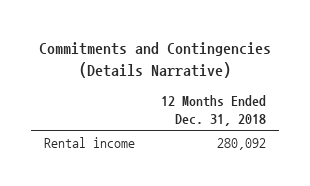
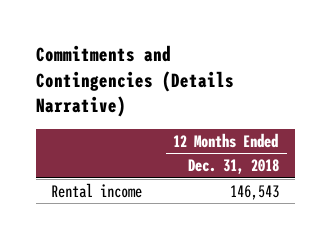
[216,138,266,151] 280,092 -> [229,184,279,200] 146,543

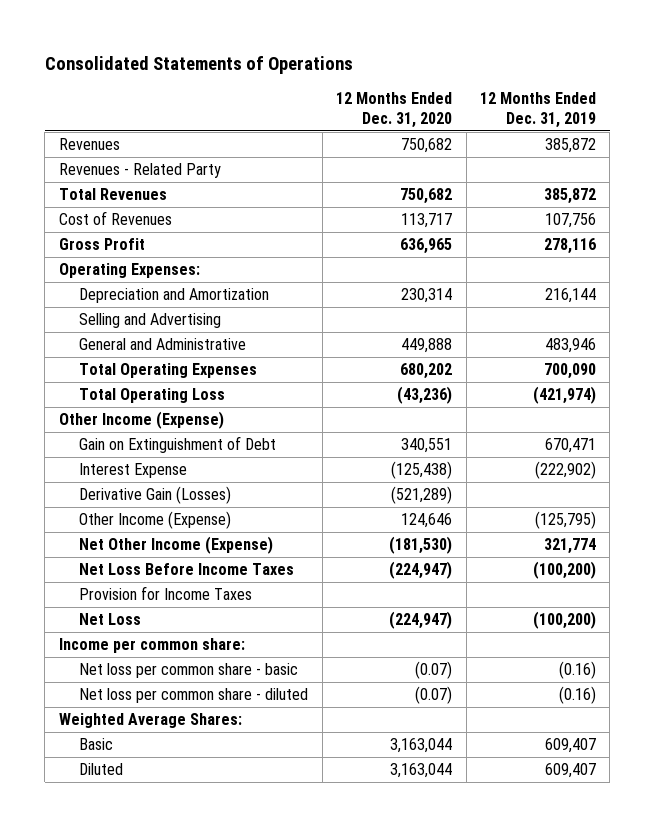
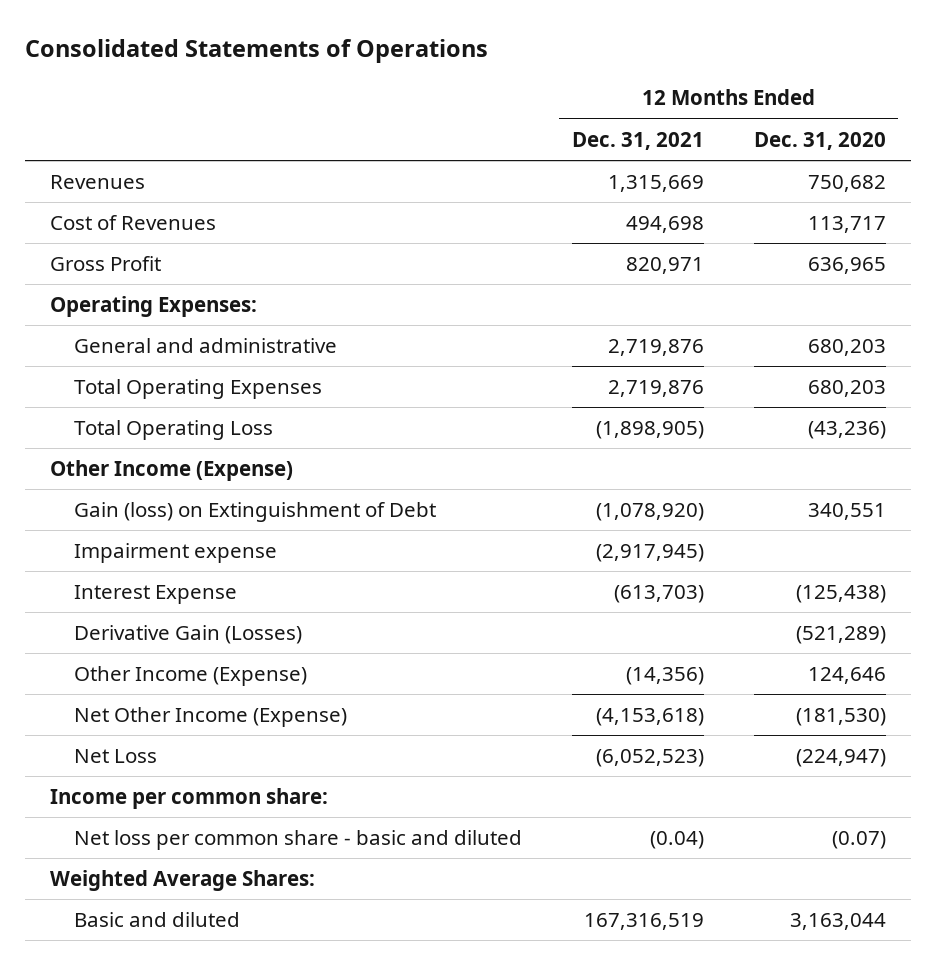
[480,92,597,128] 12 Months Ended Dec. 31, 2019 -> none
none -> [571,131,704,150] Dec. 31, 2021
[58,163,221,179] Revenues - Related Party -> none
[58,188,167,201] Total Revenues -> none
[79,288,270,304] Depreciation and Amortization -> none
[79,313,222,329] Selling and Advertising -> none
[79,338,247,351] General and Administrative -> [73,338,337,354] General and administrative
[401,338,453,354] 449,888 -> [807,339,886,357] 680,203
[400,363,453,380] 680,202 -> [807,380,886,398] 680,203
[79,436,277,454] Gain on Extinguishment of Debt -> [73,502,436,523] Gain (loss) on Extinguishment of Debt
none -> [73,543,277,564] Impairment expense
[79,563,295,576] Net Loss Before Income Taxes -> none
[79,586,253,601] Provision for Income Taxes -> none
[79,688,309,704] Net loss per common share - diluted -> none
[79,663,299,679] Net loss per common share - basic -> [73,830,522,851] Net loss per common share - basic and diluted
[79,763,124,776] Diluted -> none
[79,738,114,751] Basic -> [73,912,240,928] Basic and diluted

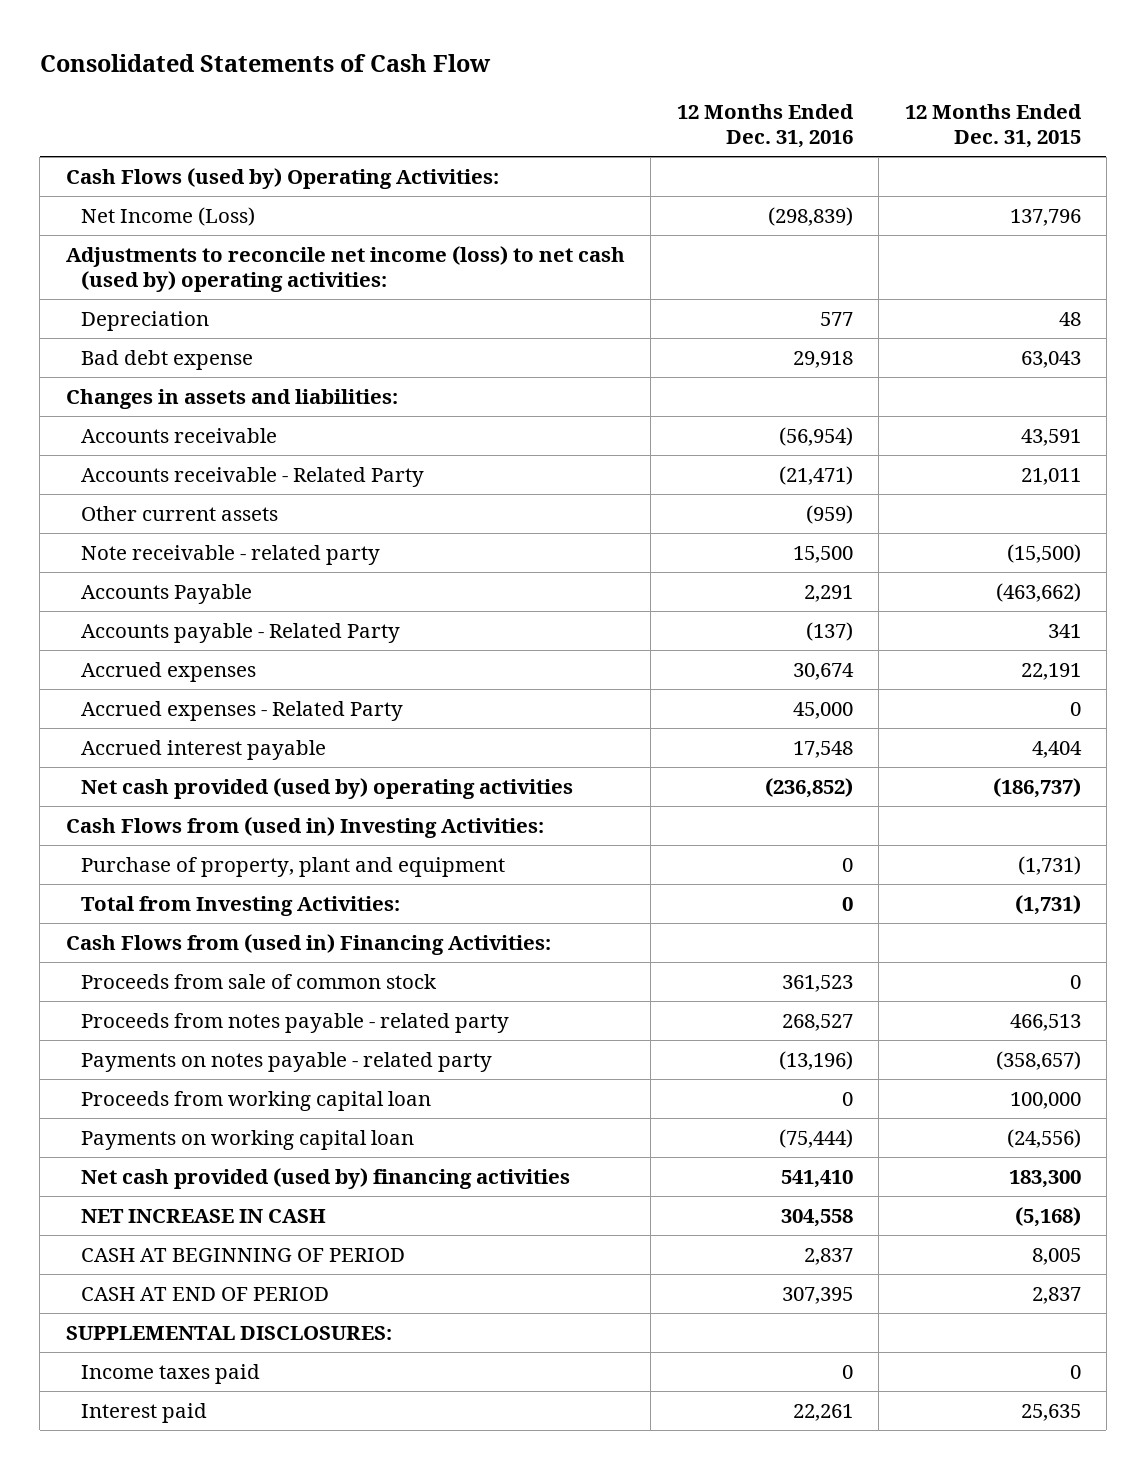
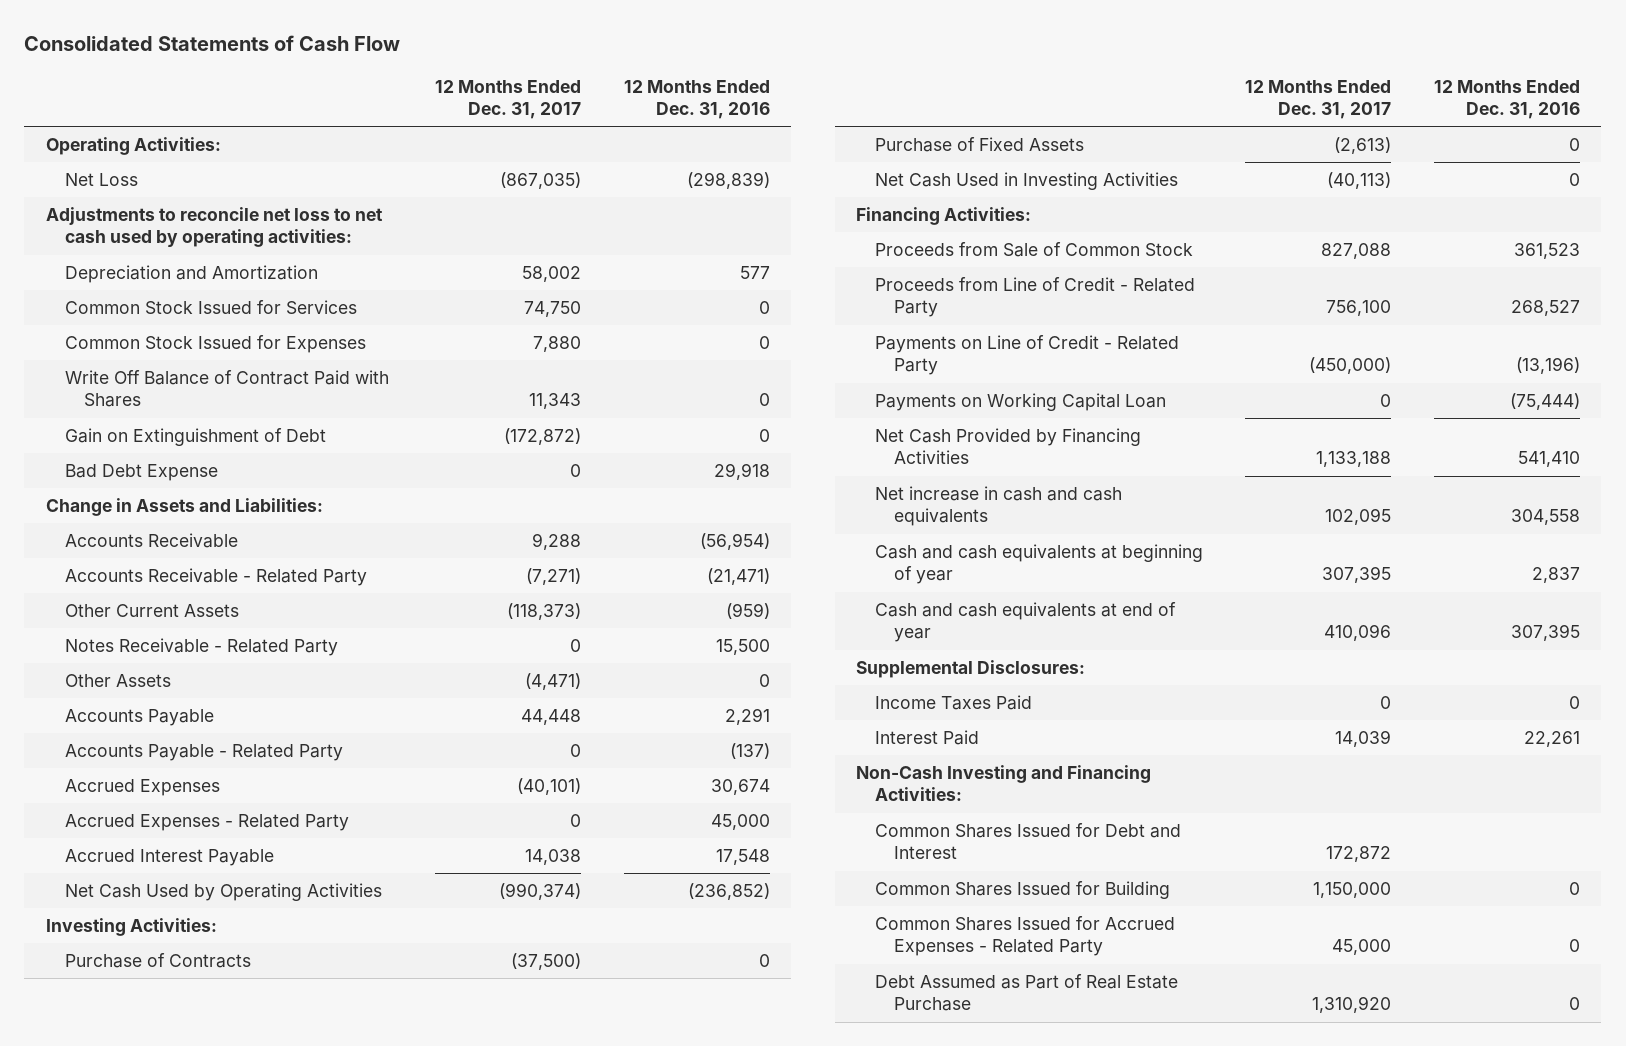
[904,104,1082,149] 12 Months Ended Dec. 31, 2015 -> none
none -> [435,80,582,120] 12 Months Ended Dec. 31, 2017
[65,168,499,190] Cash Flows (used by) Operating Activities: -> [45,137,221,156] Operating Activities:
[81,207,256,227] Net Income (Loss) -> [64,173,138,187] Net Loss
[65,246,625,293] Adjustments to reconcile net income (loss) to net cash (used by) operating activities: -> [45,207,383,248] Adjustments to reconcile net loss to net cash used by operating activities:
[81,311,210,332] Depreciation -> [64,265,318,284] Depreciation and Amortization
none -> [64,300,357,315] Common Stock Issued for Services
none -> [64,335,366,354] Common Stock Issued for Expenses
none -> [64,370,389,408] Write Off Balance of Contract Paid with Shares
none -> [64,428,326,447] Gain on Extinguishment of Debt
[81,350,254,371] Bad debt expense -> [64,464,218,482] Bad Debt Expense
[65,389,398,410] Changes in assets and liabilities: -> [45,498,323,517] Change in Assets and Liabilities:
[81,428,278,444] Accounts receivable -> [64,533,238,549] Accounts Receivable
[81,467,425,488] Accounts receivable - Related Party -> [64,568,367,587] Accounts Receivable - Related Party
[81,506,279,522] Other current assets -> [64,604,239,618] Other Current Assets
[81,545,381,566] Note receivable - related party -> [64,638,338,657] Notes Receivable - Related Party
none -> [64,674,171,688] Other Assets
[81,1091,432,1112] Proceeds from working capital loan -> none
[81,623,401,644] Accounts payable - Related Party -> [64,744,343,762] Accounts Payable - Related Party
[81,662,257,683] Accrued expenses -> [64,779,220,797] Accrued Expenses
[81,701,404,722] Accrued expenses - Related Party -> [64,814,349,832] Accrued Expenses - Related Party
[81,740,327,761] Accrued interest payable -> [64,849,274,867] Accrued Interest Payable
[81,778,574,800] Net cash provided (used by) operating activities -> [64,883,382,902] Net Cash Used by Operating Activities
[65,817,544,839] Cash Flows from (used in) Investing Activities: -> [45,918,217,937] Investing Activities:
none -> [64,953,251,969] Purchase of Contracts
[81,857,506,878] Purchase of property, plant and equipment -> [874,137,1084,153] Purchase of Fixed Assets
[81,896,401,917] Total from Investing Activities: -> [874,172,1178,191] Net Cash Used in Investing Activities
[65,934,551,956] Cash Flows from (used in) Financing Activities: -> [855,207,1031,226] Financing Activities:
[81,974,438,990] Proceeds from sale of common stock -> [874,242,1193,258] Proceeds from Sale of Common Stock
[81,1013,510,1034] Proceeds from notes payable - related party -> [874,277,1195,318] Proceeds from Line of Credit - Related Party
[81,1052,493,1073] Payments on notes payable - related party -> [874,335,1179,376] Payments on Line of Credit - Related Party
[81,1130,415,1151] Payments on working capital loan -> [874,393,1166,412] Payments on Working Capital Loan
[81,1168,571,1190] Net cash provided (used by) financing activities -> [874,428,1141,465] Net Cash Provided by Financing Activities
[81,1209,327,1224] NET INCREASE IN CASH -> [874,486,1122,527] Net increase in cash and cash equivalents
[81,1248,406,1263] CASH AT BEGINNING OF PERIOD -> [874,544,1203,585] Cash and cash equivalents at beginning of year
[81,1287,330,1302] CASH AT END OF PERIOD -> [874,602,1176,643] Cash and cash equivalents at end of year
[65,1326,392,1341] SUPPLEMENTAL DISCLOSURES: -> [855,660,1085,679] Supplemental Disclosures:
[81,1364,261,1385] Income taxes paid -> [874,695,1032,711] Income Taxes Paid
[81,1403,208,1424] Interest paid -> [874,730,979,746] Interest Paid
none -> [855,765,1151,802] Non-Cash Investing and Financing Activities:
none -> [874,823,1181,860] Common Shares Issued for Debt and Interest
none -> [874,881,1170,900] Common Shares Issued for Building
none -> [874,916,1175,957] Common Shares Issued for Accrued Expenses - Related Party
none -> [874,974,1178,1012] Debt Assumed as Part of Real Estate Purchase

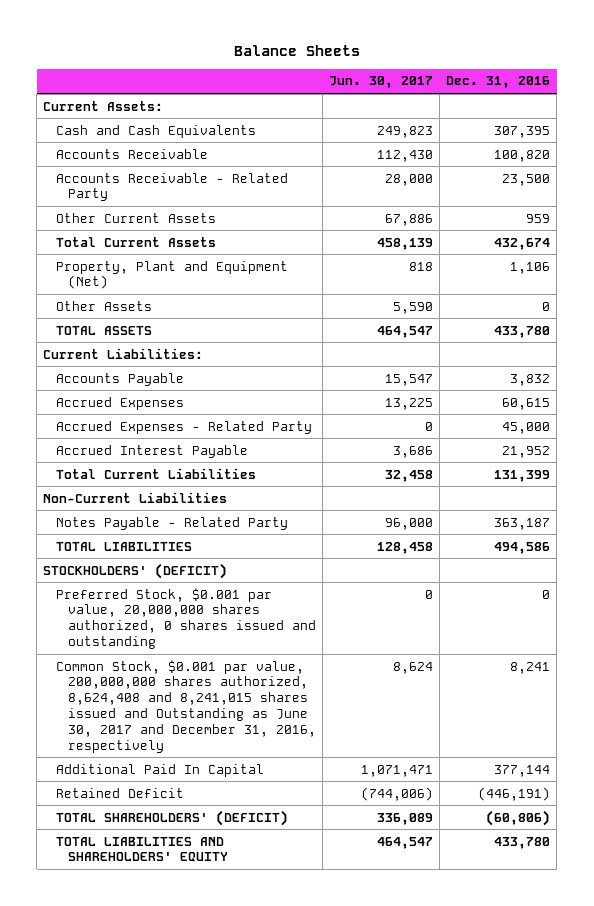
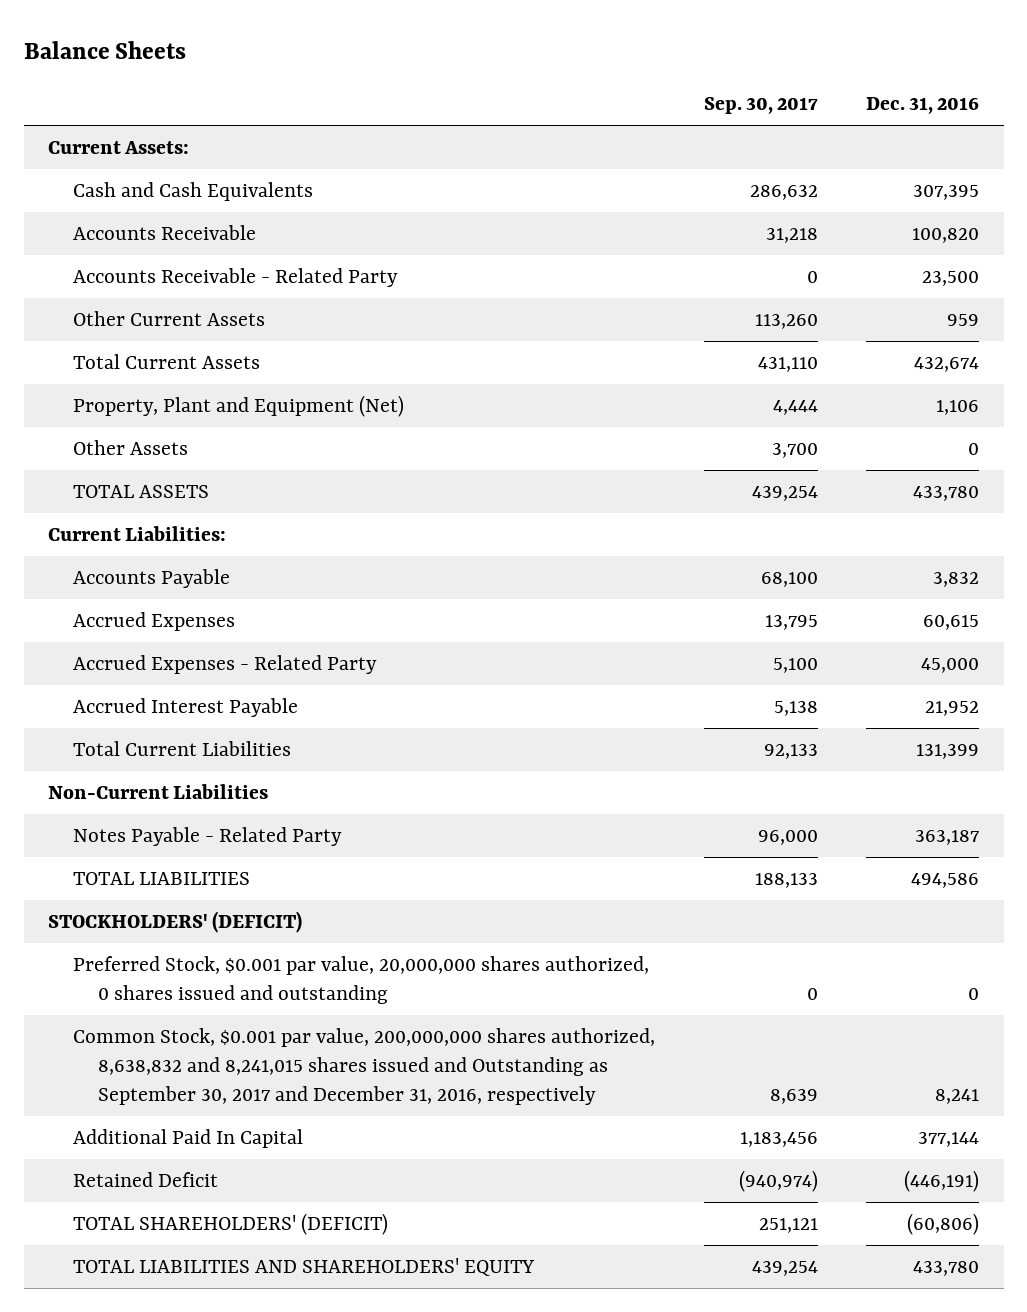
[329,76,434,89] Jun. 30, 2017 -> none
none -> [703,97,818,115] Sep. 30, 2017
[55,659,317,753] Common Stock, $0.001 par value, 200,000,000 shares authorized, 8,624,408 and 8,241,015 shares issued and Outstanding as June 30, 2017 and December 31, 2016, respectively -> [72,1028,655,1105] Common Stock, $0.001 par value, 200,000,000 shares authorized, 8,638,832 and 8,241,015 shares issued and Outstanding as September 30, 2017 and December 31, 2016, respectively

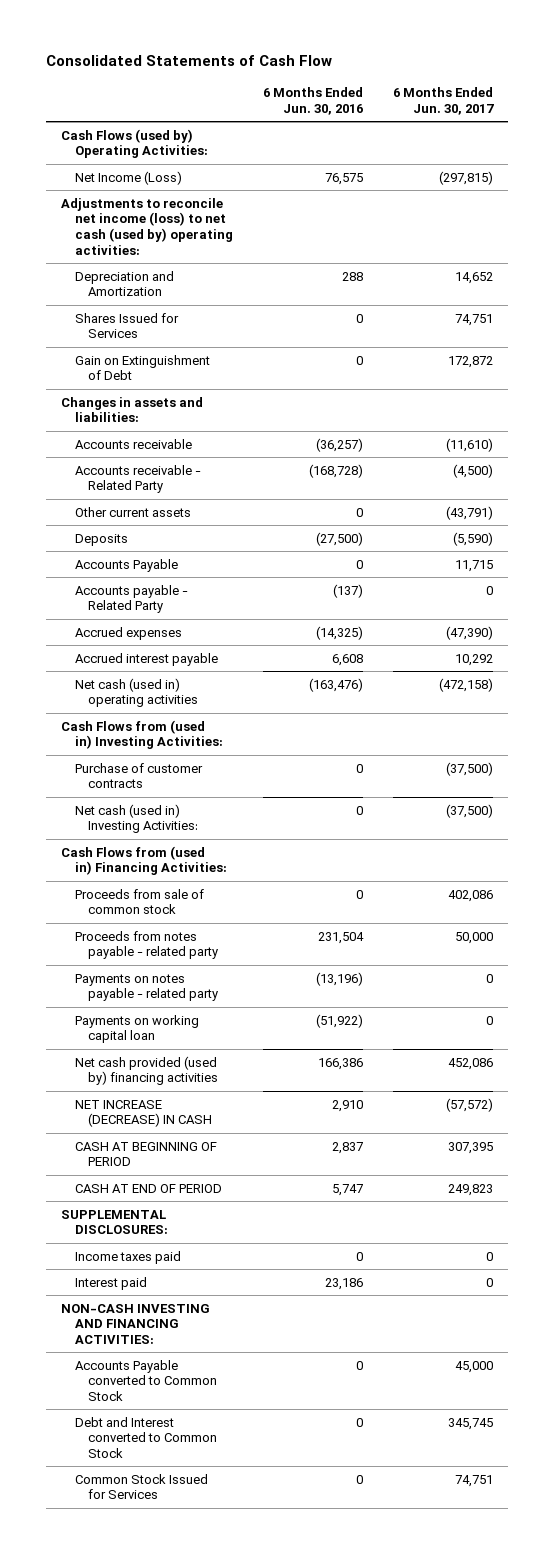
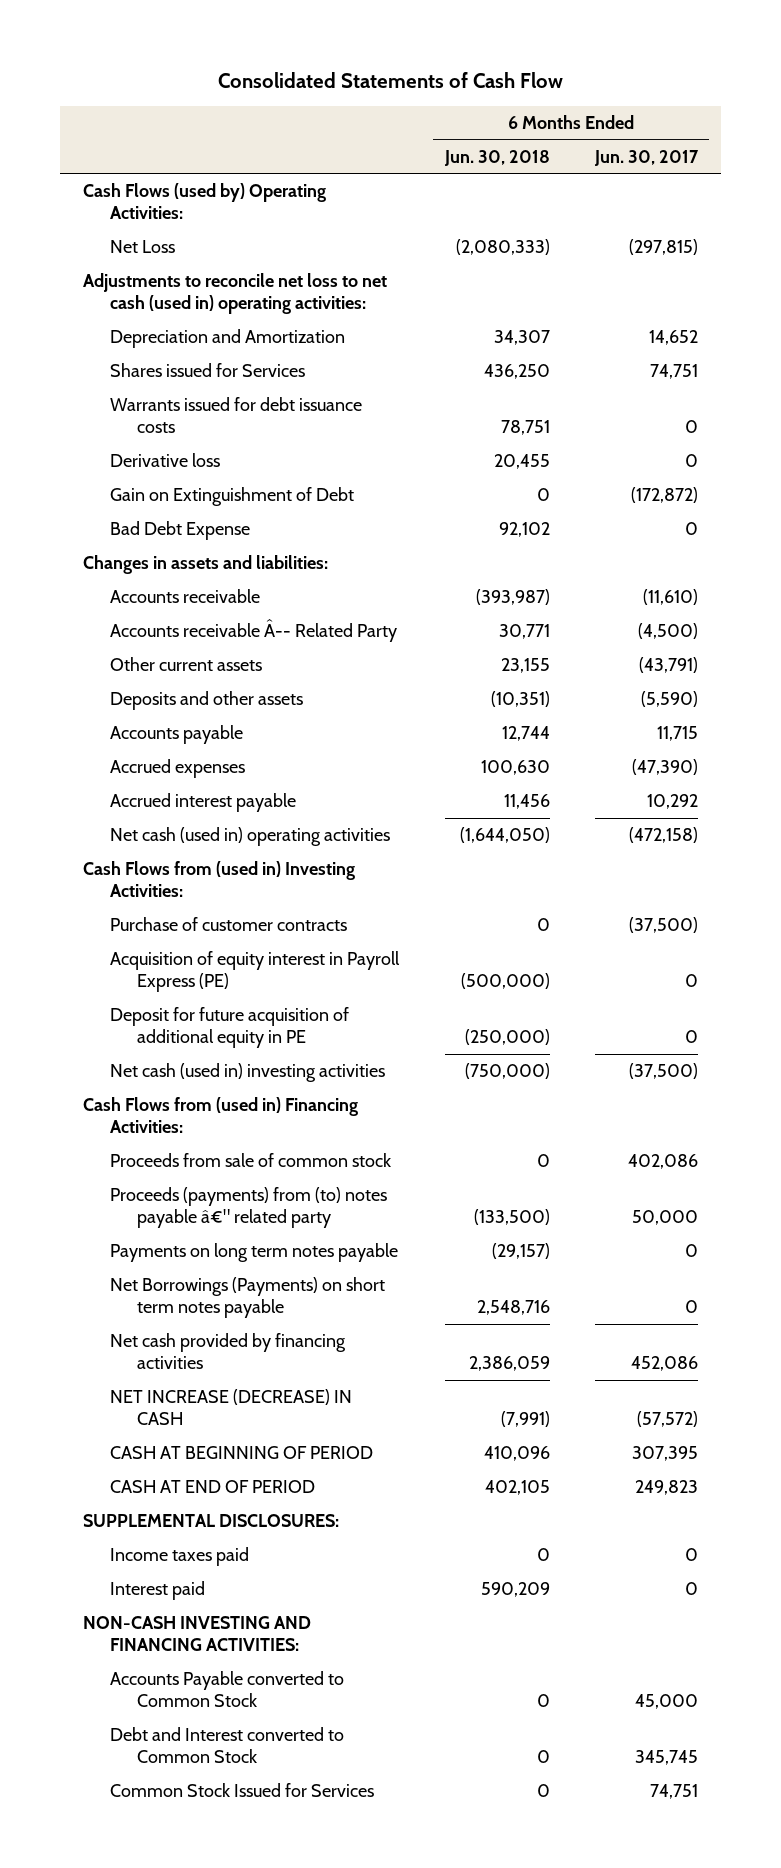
[262,87,363,115] 6 Months Ended Jun. 30, 2016 -> none
none -> [443,149,550,166] Jun. 30, 2018
[74,170,182,185] Net Income (Loss) -> [110,240,176,254] Net Loss
[60,197,233,255] Adjustments to reconcile net income (loss) to net cash (used by) operating activities: -> [83,273,388,315] Adjustments to reconcile net loss to net cash (used in) operating activities:
[74,312,179,339] Shares Issued for Services -> [110,363,306,378] Shares issued for Services
none -> [110,397,363,434] Warrants issued for debt issuance costs
none -> [110,453,221,468] Derivative loss
[447,355,493,368] 172,872 -> [630,487,698,504] (172,872)
none -> [110,521,251,541] Bad Debt Expense
[74,464,201,494] Accounts receivable - Related Party -> [110,619,398,643] Accounts receivable Â-- Related Party
[74,584,188,614] Accounts payable - Related Party -> none
[74,533,128,546] Deposits -> [110,691,304,711] Deposits and other assets
[74,558,178,572] Accounts Payable -> [110,725,244,745] Accounts payable
none -> [110,951,401,993] Acquisition of equity interest in Payroll Express (PE)
none -> [110,1007,350,1049] Deposit for future acquisition of additional equity in PE
[74,803,199,834] Net cash (used in) Investing Activities: -> [110,1063,386,1083] Net cash (used in) investing activities
[74,1014,199,1044] Payments on working capital loan -> none
[74,930,219,960] Proceeds from notes payable - related party -> [110,1187,388,1229] Proceeds (payments) from (to) notes payable â€" related party
[74,973,219,1002] Payments on notes payable - related party -> [110,1243,399,1263] Payments on long term notes payable
none -> [110,1277,386,1319] Net Borrowings (Payments) on short term notes payable
[74,1055,219,1086] Net cash provided (used by) financing activities -> [110,1333,347,1370] Net cash provided by financing activities

